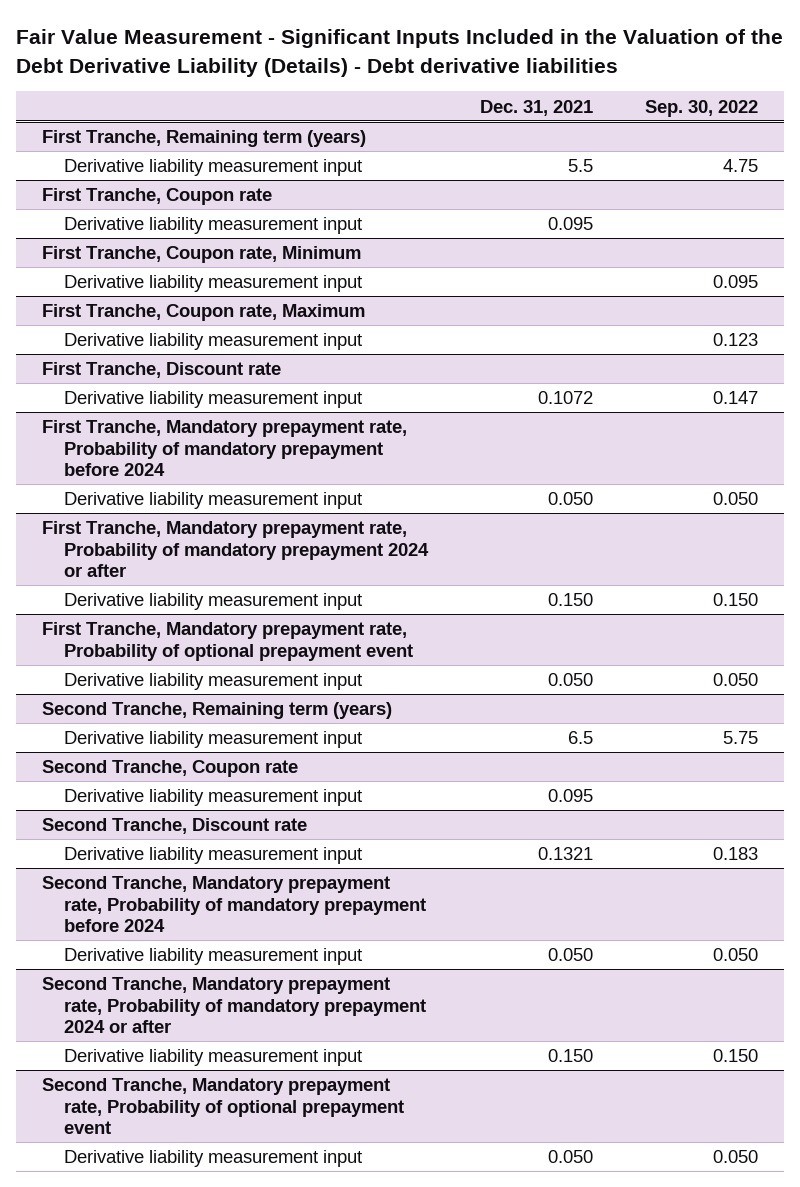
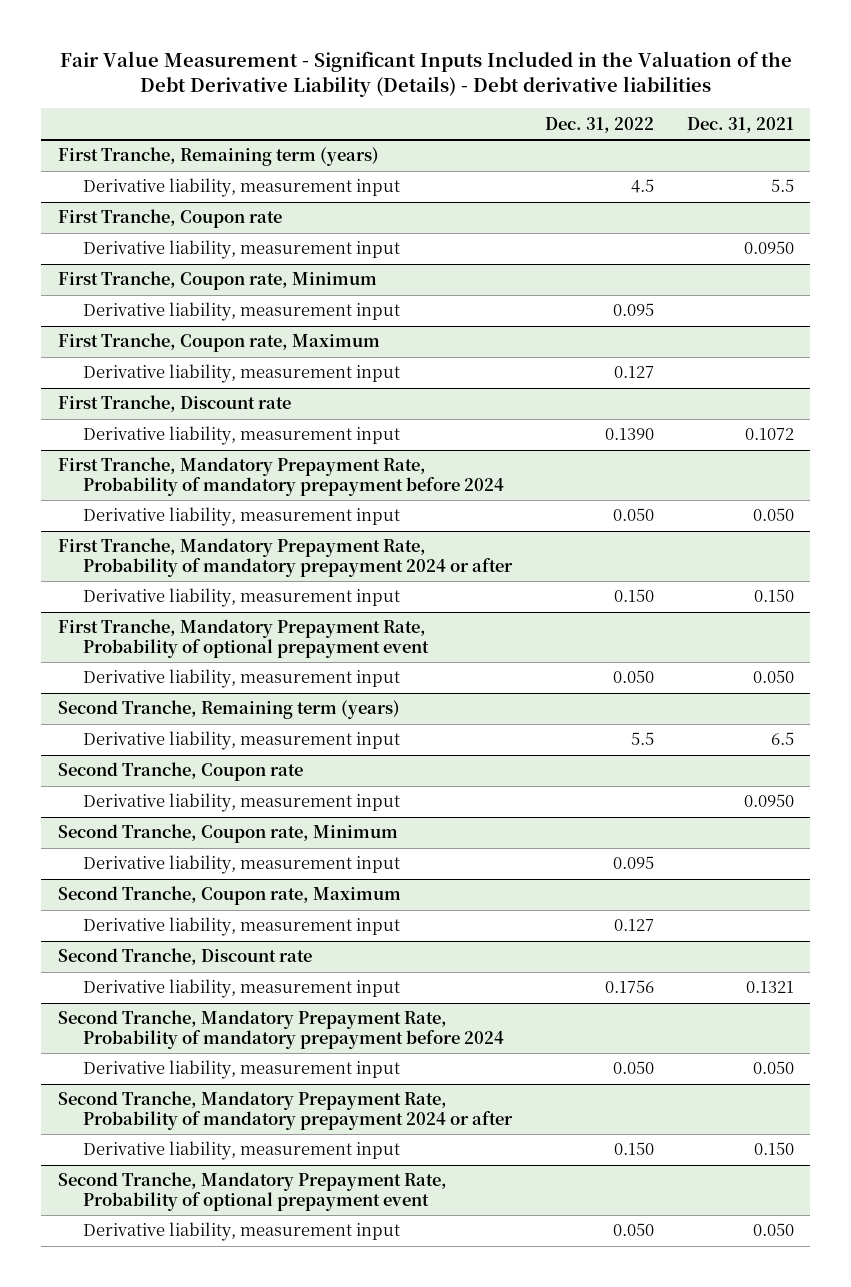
[645,99,759,117] Sep. 30, 2022 -> none
none -> [544,116,654,133] Dec. 31, 2022
[63,159,362,177] Derivative liability measurement input -> [82,178,400,198] Derivative liability, measurement input
[63,217,362,235] Derivative liability measurement input -> [82,240,400,260] Derivative liability, measurement input
[547,217,593,231] 0.095 -> [743,241,794,255] 0.0950
[63,275,362,293] Derivative liability measurement input -> [82,302,400,322] Derivative liability, measurement input
[63,333,362,351] Derivative liability measurement input -> [82,364,400,384] Derivative liability, measurement input
[63,391,362,409] Derivative liability measurement input -> [82,426,400,446] Derivative liability, measurement input
[41,420,407,477] First Tranche, Mandatory prepayment rate, Probability of mandatory prepayment before 2024 -> [57,457,504,496] First Tranche, Mandatory Prepayment Rate, Probability of mandatory prepayment before 2024
[63,492,362,510] Derivative liability measurement input -> [82,507,400,527] Derivative liability, measurement input
[41,521,429,578] First Tranche, Mandatory prepayment rate, Probability of mandatory prepayment 2024 or after -> [57,538,513,577] First Tranche, Mandatory Prepayment Rate, Probability of mandatory prepayment 2024 or after
[63,593,362,611] Derivative liability measurement input -> [82,588,400,608] Derivative liability, measurement input
[41,622,413,661] First Tranche, Mandatory prepayment rate, Probability of optional prepayment event -> [57,619,429,658] First Tranche, Mandatory Prepayment Rate, Probability of optional prepayment event
[63,673,362,691] Derivative liability measurement input -> [82,669,400,689] Derivative liability, measurement input
[63,731,362,749] Derivative liability measurement input -> [82,731,400,751] Derivative liability, measurement input
[63,789,362,807] Derivative liability measurement input -> [82,793,400,813] Derivative liability, measurement input
[547,789,593,803] 0.095 -> [743,794,794,808] 0.0950
none -> [57,824,398,844] Second Tranche, Coupon rate, Minimum
none -> [82,855,400,875] Derivative liability, measurement input
none -> [57,886,401,906] Second Tranche, Coupon rate, Maximum
none -> [82,917,400,937] Derivative liability, measurement input
[63,847,362,865] Derivative liability measurement input -> [82,979,400,999] Derivative liability, measurement input
[41,876,426,933] Second Tranche, Mandatory prepayment rate, Probability of mandatory prepayment before 2024 -> [57,1010,504,1049] Second Tranche, Mandatory Prepayment Rate, Probability of mandatory prepayment before 2024
[63,948,362,966] Derivative liability measurement input -> [82,1060,400,1080] Derivative liability, measurement input
[41,977,426,1034] Second Tranche, Mandatory prepayment rate, Probability of mandatory prepayment 2024 or after -> [57,1091,513,1130] Second Tranche, Mandatory Prepayment Rate, Probability of mandatory prepayment 2024 or after
[63,1049,362,1067] Derivative liability measurement input -> [82,1141,400,1161] Derivative liability, measurement input
[41,1078,404,1135] Second Tranche, Mandatory prepayment rate, Probability of optional prepayment event -> [57,1172,447,1211] Second Tranche, Mandatory Prepayment Rate, Probability of optional prepayment event
[63,1150,362,1168] Derivative liability measurement input -> [82,1222,400,1242] Derivative liability, measurement input

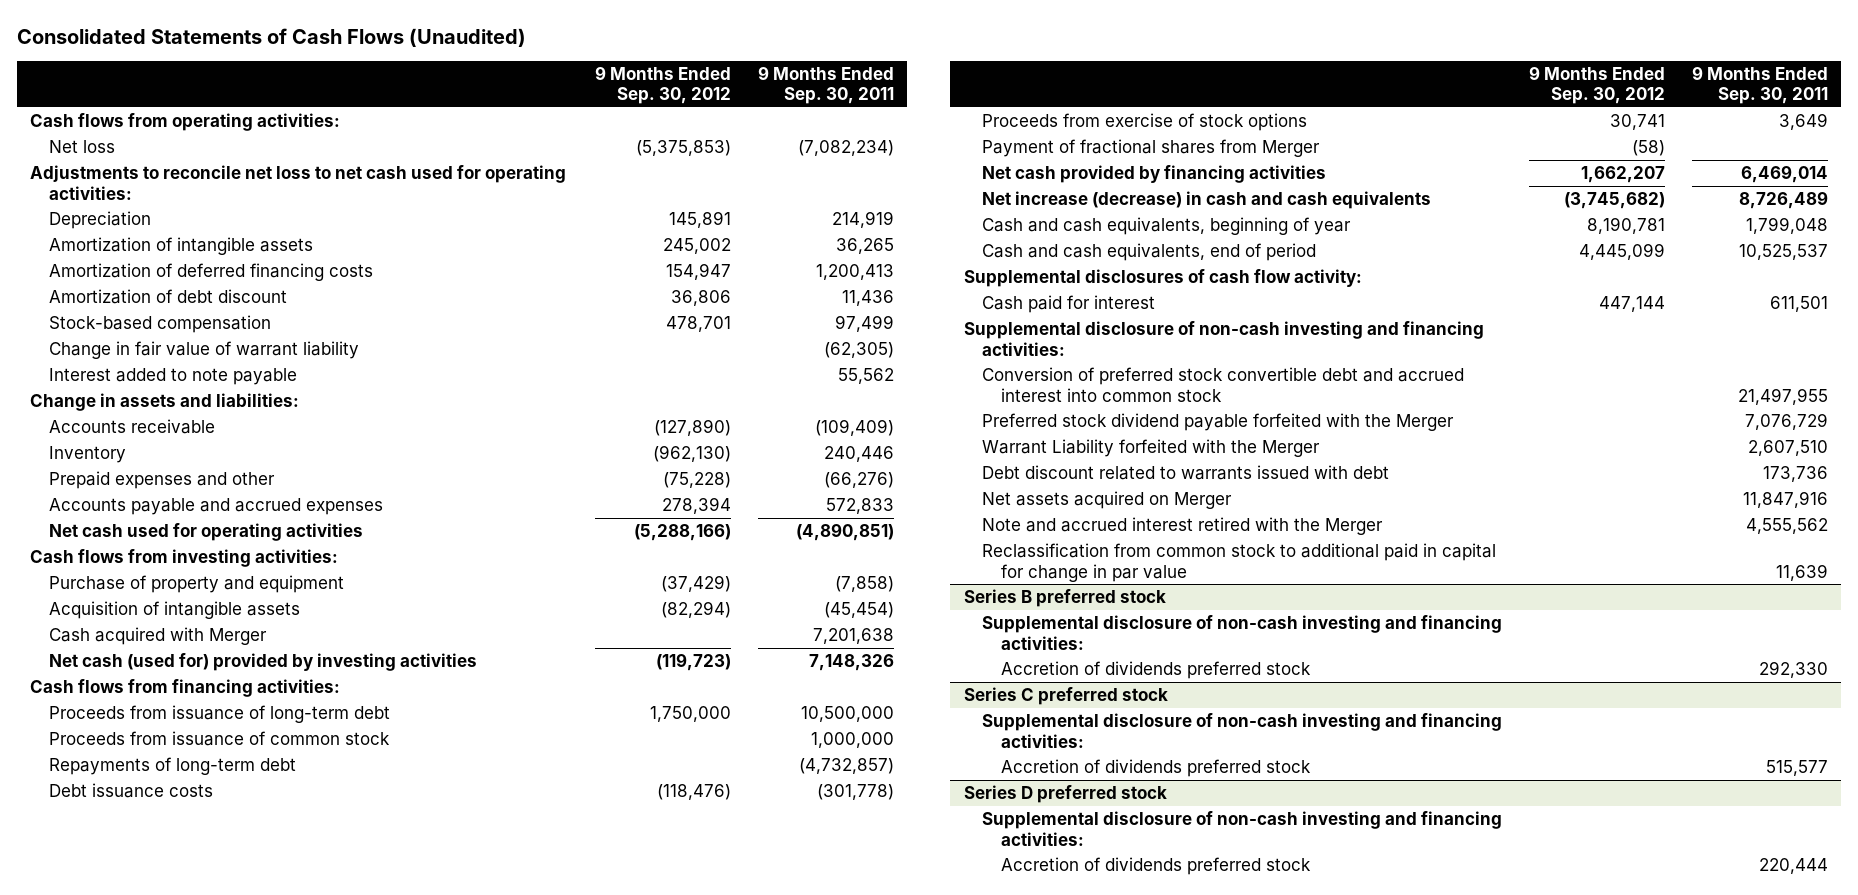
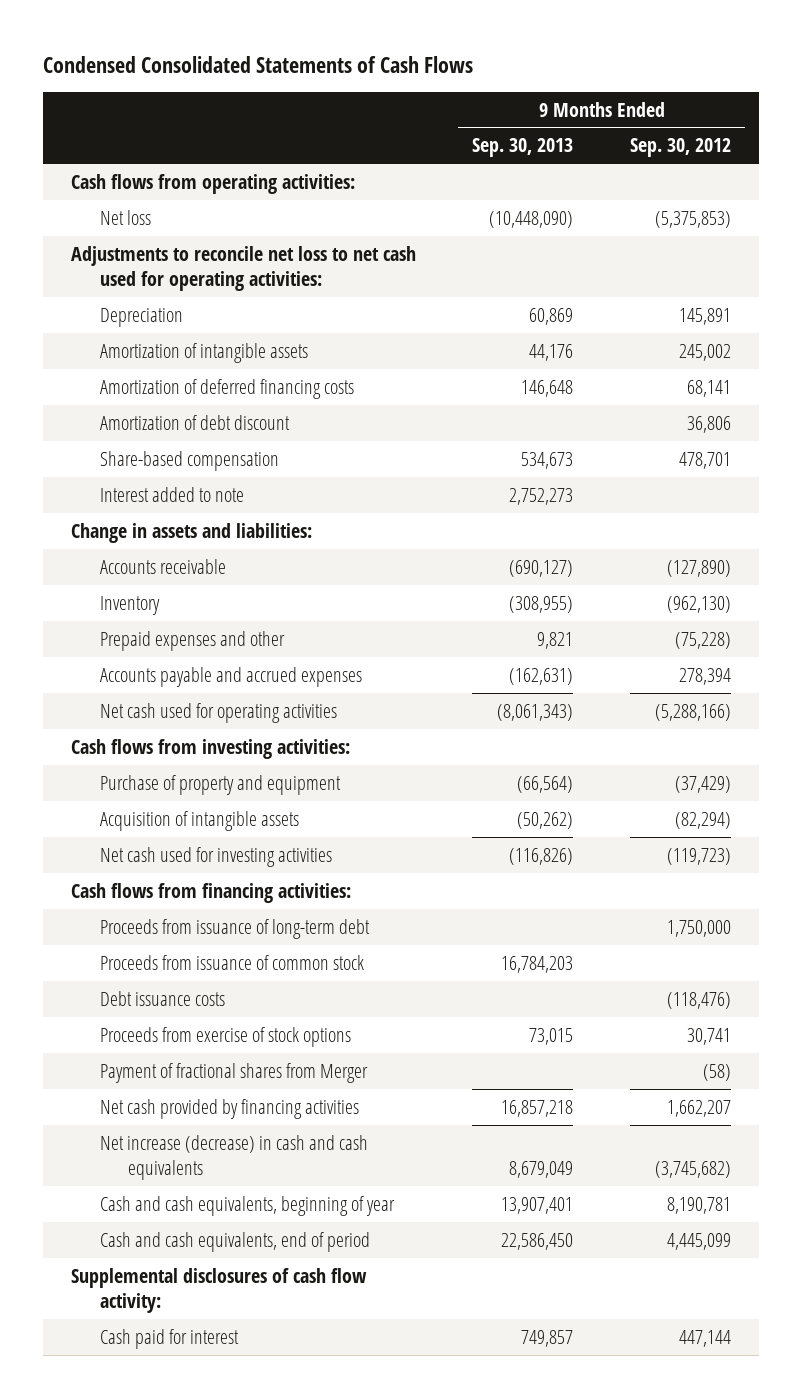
[16,27,526,47] Consolidated Statements of Cash Flows (Unaudited) -> [42,55,473,73] Condensed Consolidated Statements of Cash Flows
[758,66,895,105] 9 Months Ended Sep. 30, 2011 -> none
none -> [472,138,574,158] Sep. 30, 2013
[666,263,732,281] 154,947 -> [686,379,731,397] 68,141
[48,341,359,360] Change in fair value of warrant liability -> none
[48,315,271,334] Stock-based compensation -> [99,450,279,471] Share-based compensation
[48,368,297,386] Interest added to note payable -> [99,486,244,502] Interest added to note
[48,627,267,646] Cash acquired with Merger -> none
[48,653,477,672] Net cash (used for) provided by investing activities -> [99,846,332,867] Net cash used for investing activities
[48,757,296,776] Repayments of long-term debt -> none
[963,321,1484,356] Supplemental disclosure of non-cash investing and financing activities: -> none
[982,367,1465,402] Conversion of preferred stock convertible debt and accrued interest into common stock -> none
[982,413,1455,432] Preferred stock dividend payable forfeited with the Merger -> none
[982,439,1321,458] Warrant Liability forfeited with the Merger -> none
[982,465,1390,481] Debt discount related to warrants issued with debt -> none
[982,491,1233,510] Net assets acquired on Merger -> none
[982,517,1384,536] Note and accrued interest retired with the Merger -> none
[982,543,1497,582] Reclassification from common stock to additional paid in capital for change in par value -> none
[963,589,1166,608] Series B preferred stock -> none
[982,615,1503,650] Supplemental disclosure of non-cash investing and financing activities: -> none
[1000,661,1311,680] Accretion of dividends preferred stock -> none
[963,687,1168,706] Series C preferred stock -> none
[982,713,1503,748] Supplemental disclosure of non-cash investing and financing activities: -> none
[1000,759,1311,778] Accretion of dividends preferred stock -> none
[963,785,1167,804] Series D preferred stock -> none
[982,811,1503,846] Supplemental disclosure of non-cash investing and financing activities: -> none
[1000,857,1311,876] Accretion of dividends preferred stock -> none

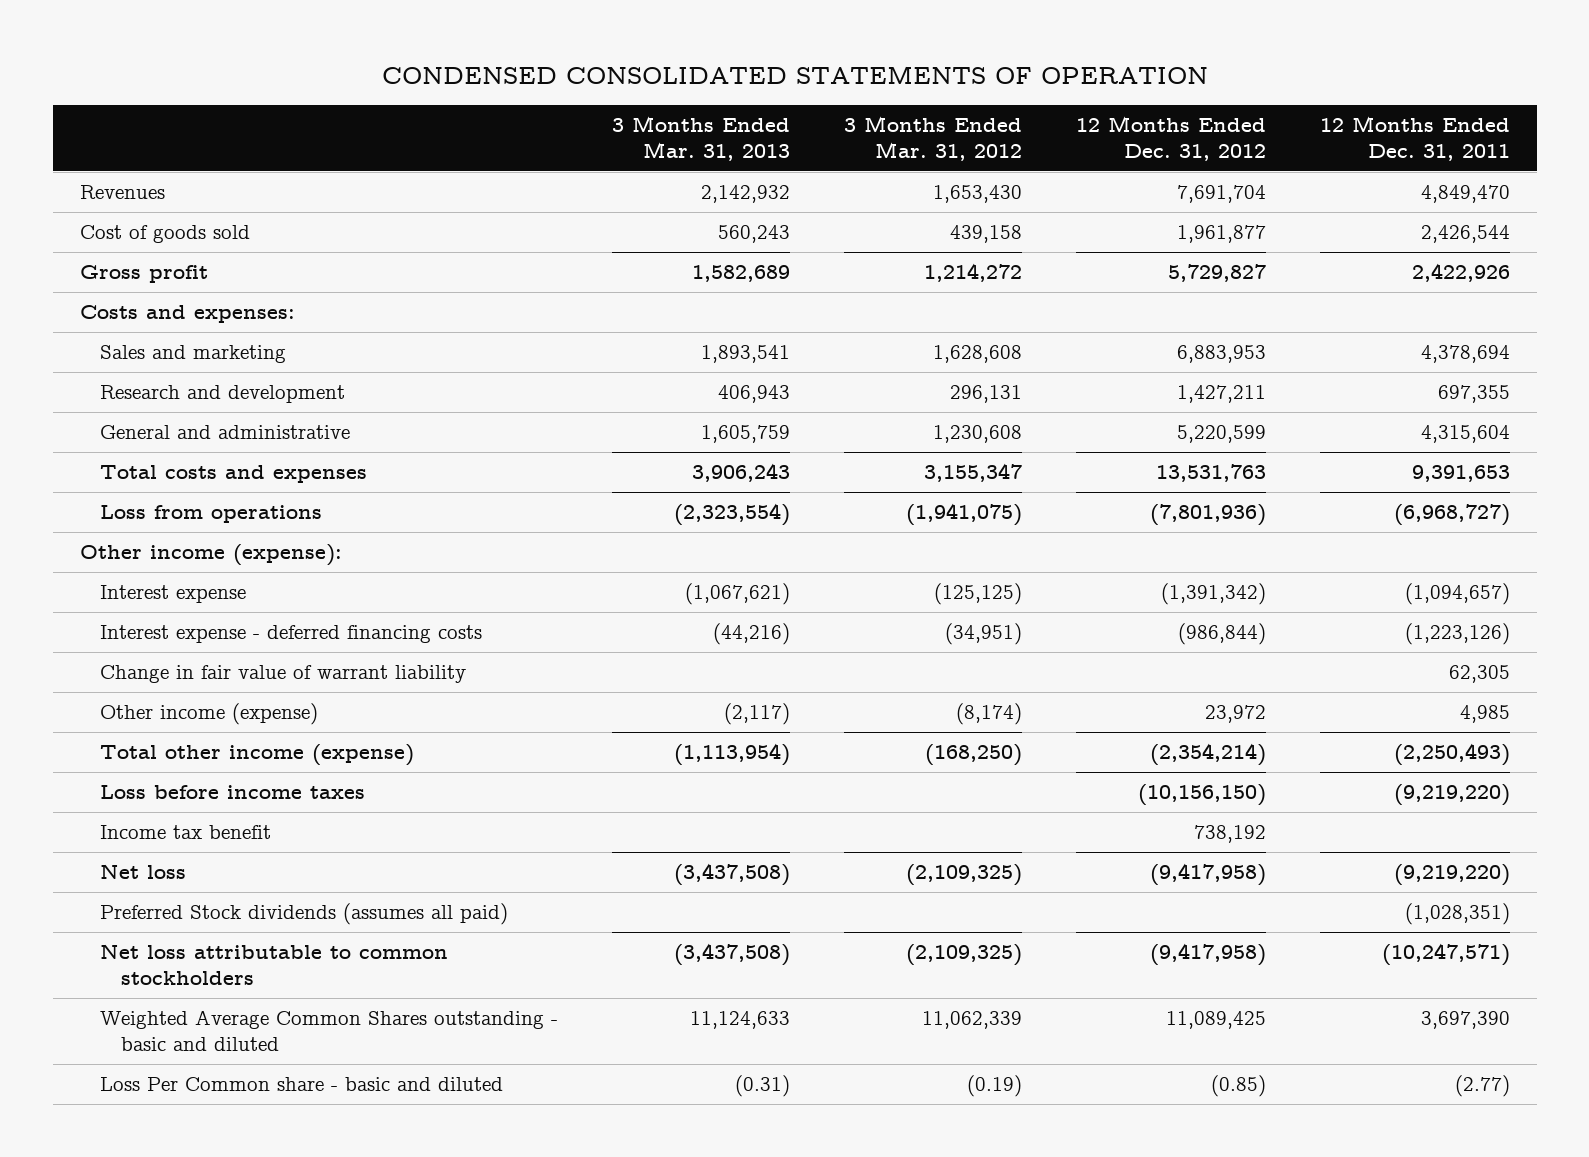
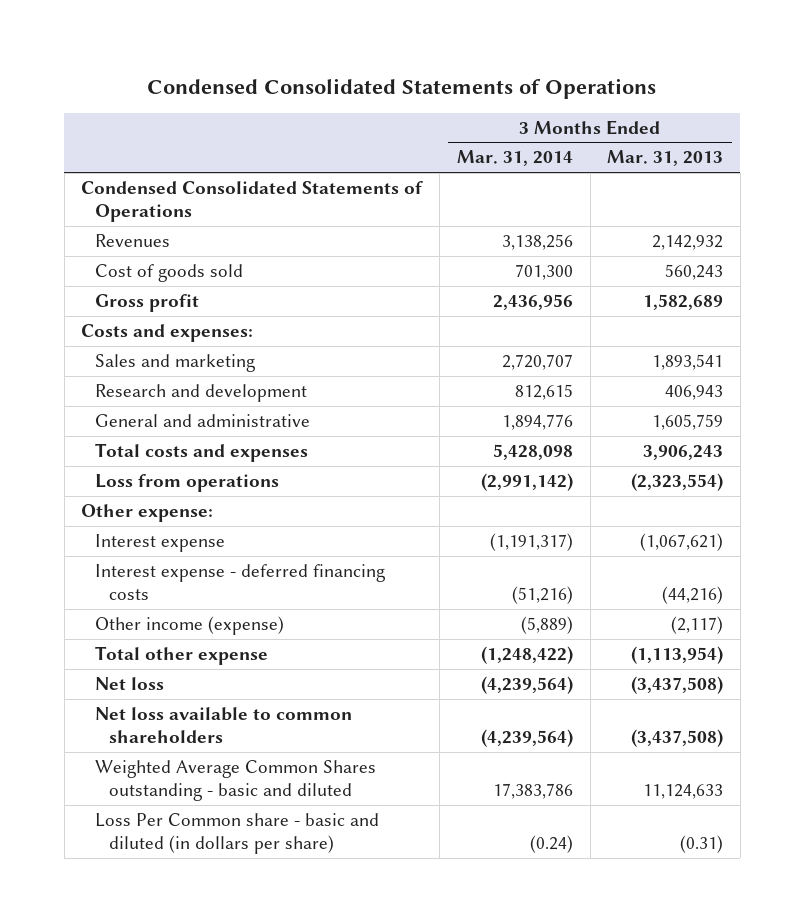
[381,66,1208,85] CONDENSED CONSOLIDATED STATEMENTS OF OPERATION -> [147,77,657,99] Condensed Consolidated Statements of Operations
[844,115,1023,161] 3 Months Ended Mar. 31, 2012 -> none
[1075,115,1266,161] 12 Months Ended Dec. 31, 2012 -> none
[1319,115,1510,161] 12 Months Ended Dec. 31, 2011 -> none
none -> [456,150,573,167] Mar. 31, 2014
none -> [81,181,424,222] Condensed Consolidated Statements of Operations
[79,544,342,567] Other income (expense): -> [81,504,214,523] Other expense:
[100,665,467,684] Change in fair value of warrant liability -> none
[100,785,366,800] Loss before income taxes -> none
[100,825,272,840] Income tax benefit -> none
[100,744,415,767] Total other income (expense) -> [95,646,269,666] Total other expense
[100,903,509,926] Preferred Stock dividends (assumes all paid) -> none
[100,944,449,985] Net loss attributable to common stockholders -> [95,707,353,743] Net loss available to common shareholders
[100,1077,504,1092] Loss Per Common share - basic and diluted -> [95,813,380,854] Loss Per Common share - basic and diluted (in dollars per share)

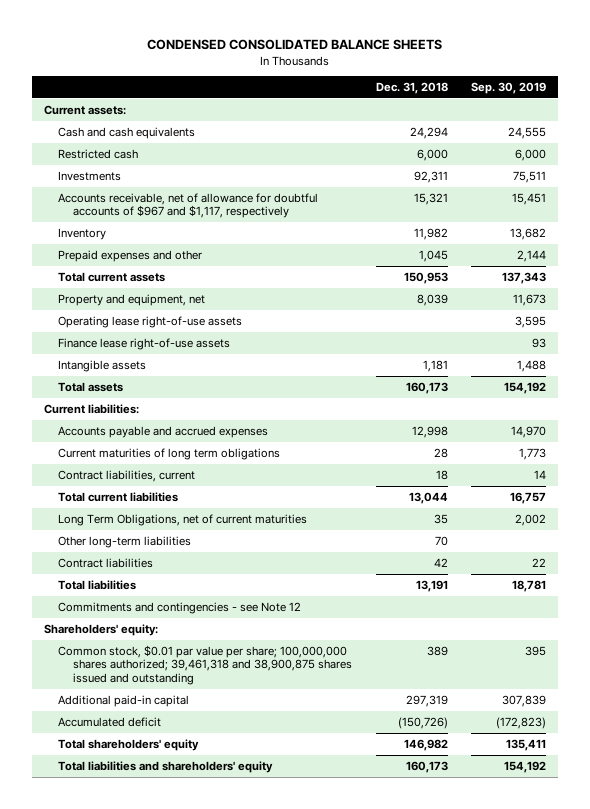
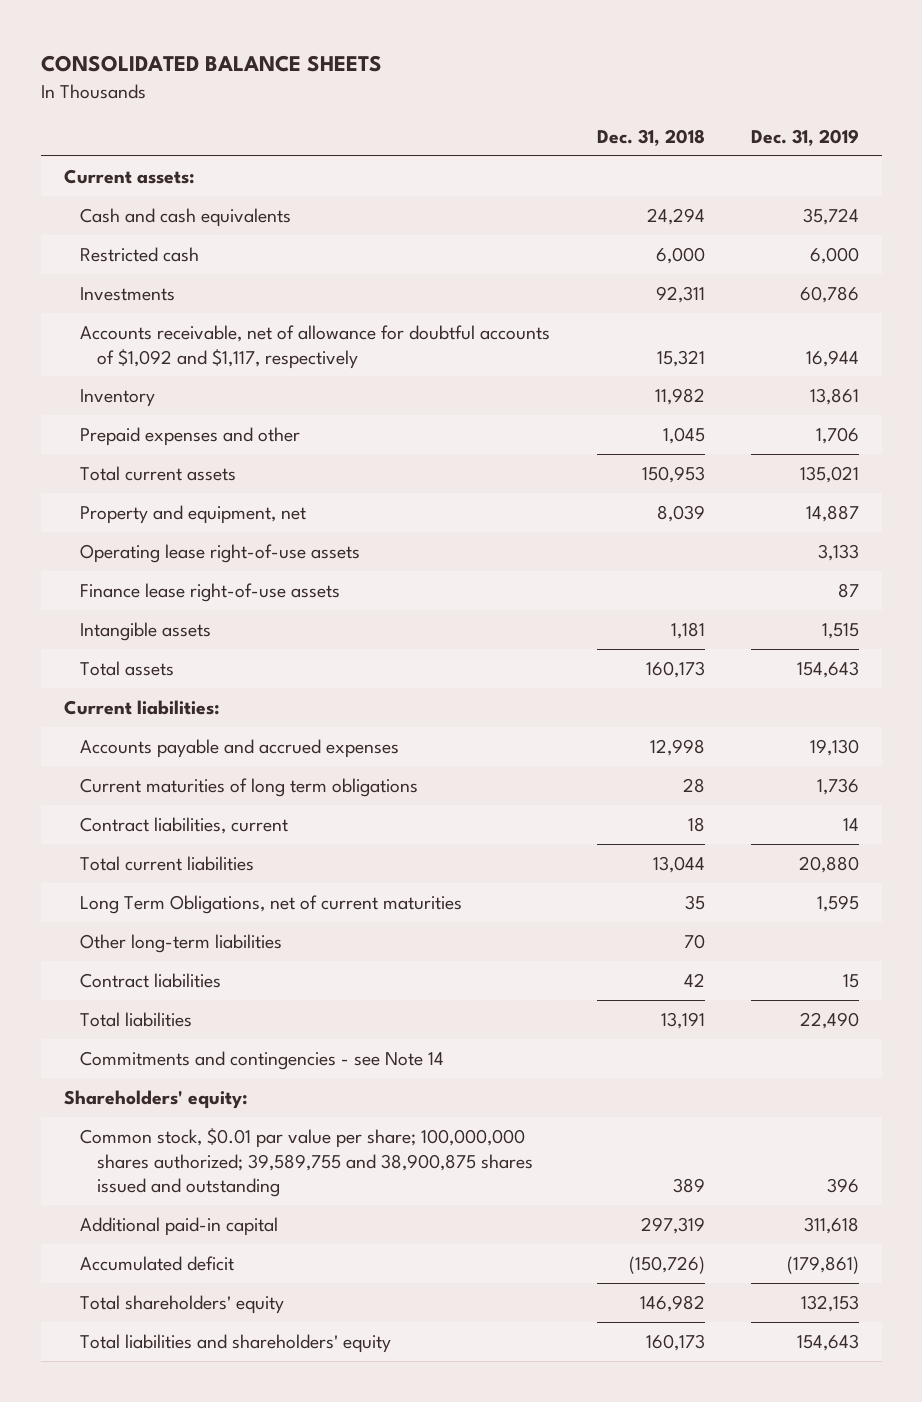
[147,39,443,51] CONDENSED CONSOLIDATED BALANCE SHEETS -> [40,55,382,73] CONSOLIDATED BALANCE SHEETS
[471,81,547,94] Sep. 30, 2019 -> none
none -> [750,128,859,146] Dec. 31, 2019
[58,192,319,219] Accounts receivable, net of allowance for doubtful accounts of $967 and $1,117, respectively -> [80,324,551,369] Accounts receivable, net of allowance for doubtful accounts of $1,092 and $1,117, respectively
[58,601,302,614] Commitments and contingencies - see Note 12 -> [80,1050,445,1070] Commitments and contingencies - see Note 14
[58,644,353,685] Common stock, $0.01 par value per share; 100,000,000 shares authorized; 39,461,318 and 38,900,875 shares issued and outstanding -> [80,1127,534,1198] Common stock, $0.01 par value per share; 100,000,000 shares authorized; 39,589,755 and 38,900,875 shares issued and outstanding

